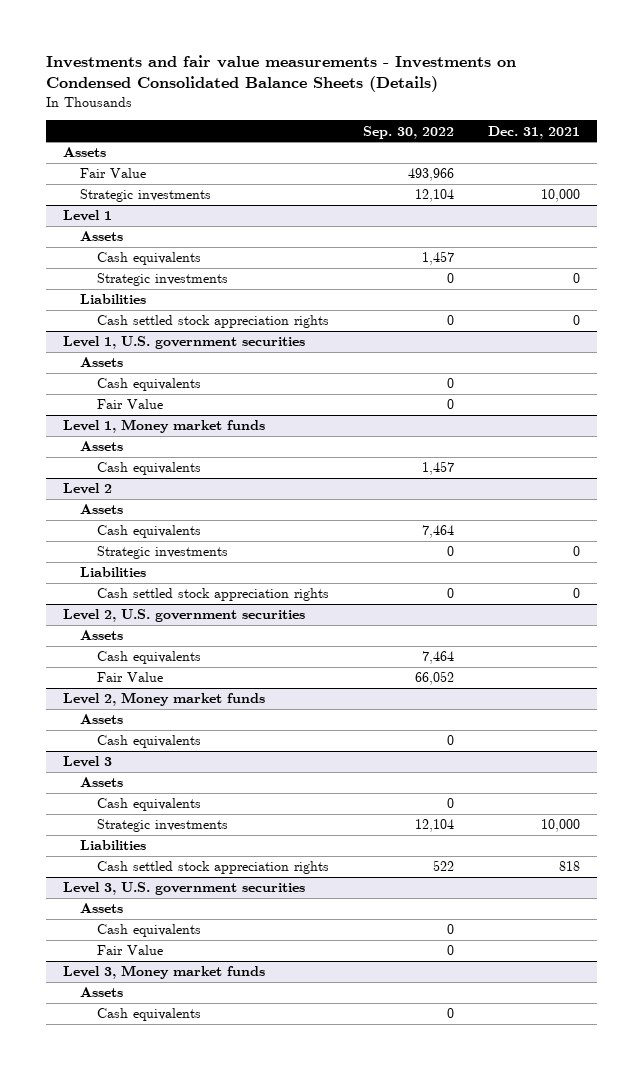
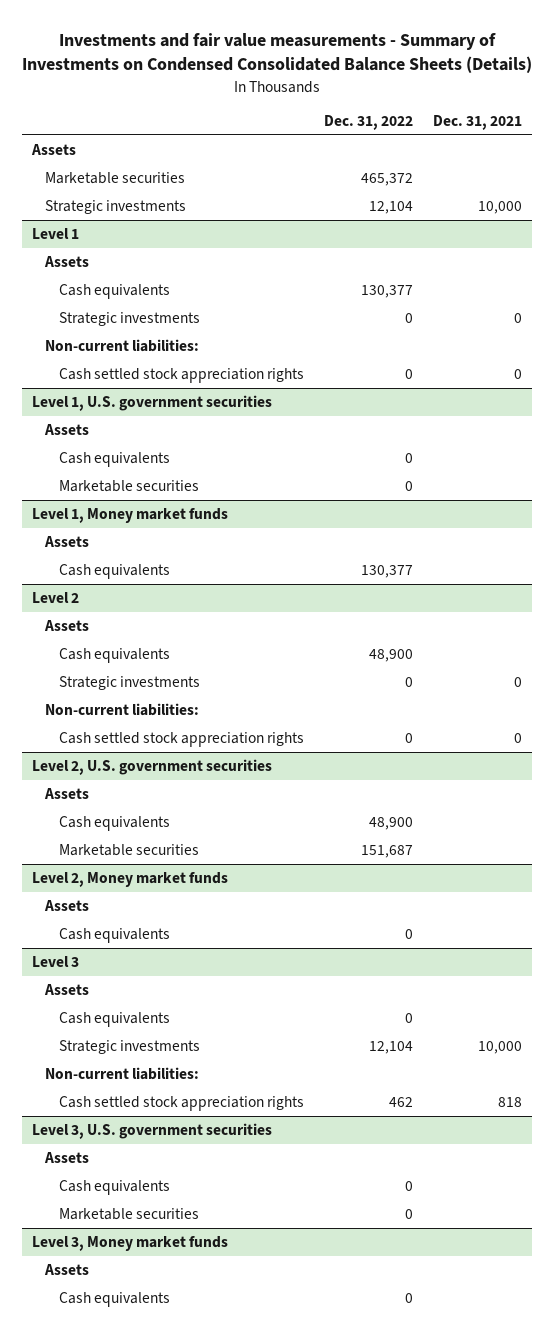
[45,54,516,93] Investments and fair value measurements - Investments on Condensed Consolidated Balance Sheets (Details) -> [21,32,532,74] Investments and fair value measurements - Summary of Investments on Condensed Consolidated Balance Sheets (Details)
[363,125,455,139] Sep. 30, 2022 -> none
none -> [324,115,414,131] Dec. 31, 2022
[79,168,146,179] Fair Value -> [45,171,186,184] Marketable securities
[79,294,146,305] Liabilities -> [45,338,200,352] Non-current liabilities:
[97,399,164,410] Fair Value -> [59,479,200,492] Marketable securities
[79,567,146,578] Liabilities -> [45,702,200,716] Non-current liabilities:
[97,672,164,683] Fair Value -> [59,843,200,856] Marketable securities
[79,840,146,851] Liabilities -> [45,1066,200,1080] Non-current liabilities:
[97,945,164,956] Fair Value -> [59,1207,200,1220] Marketable securities

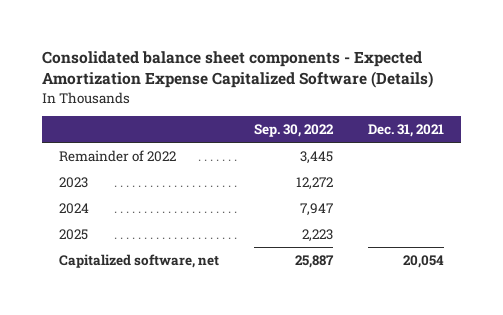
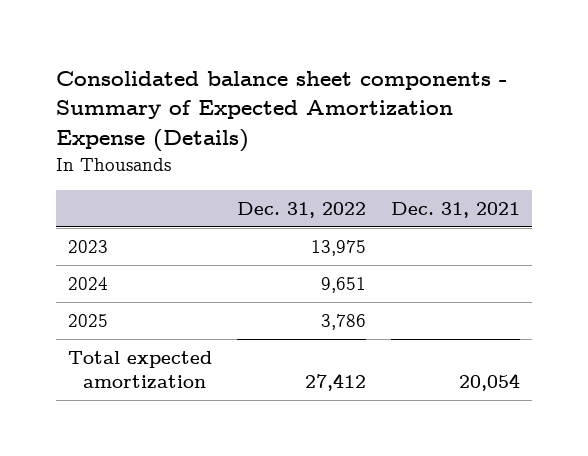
[41,51,433,89] Consolidated balance sheet components - Expected Amortization Expense Capitalized Software (Details) -> [55,70,507,152] Consolidated balance sheet components - Summary of Expected Amortization Expense (Details)
[254,124,335,138] Sep. 30, 2022 -> none
none -> [237,201,367,218] Dec. 31, 2022
[59,149,177,162] Remainder of 2022 -> none
[59,253,220,268] Capitalized software, net -> [68,351,213,390] Total expected amortization

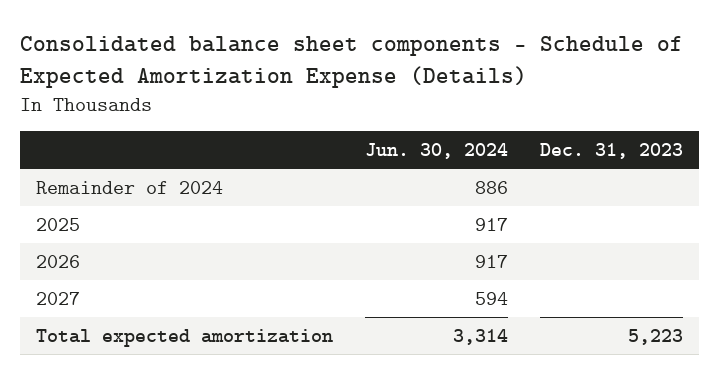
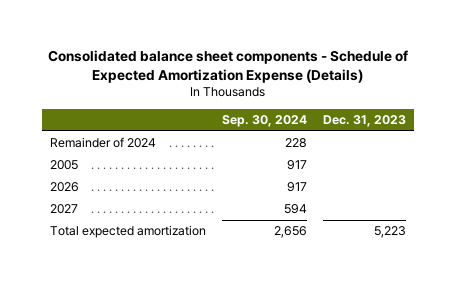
[364,142,508,159] Jun. 30, 2024 -> none
none -> [222,115,308,128] Sep. 30, 2024
[35,217,80,231] 2025 -> [49,160,78,171] 2005

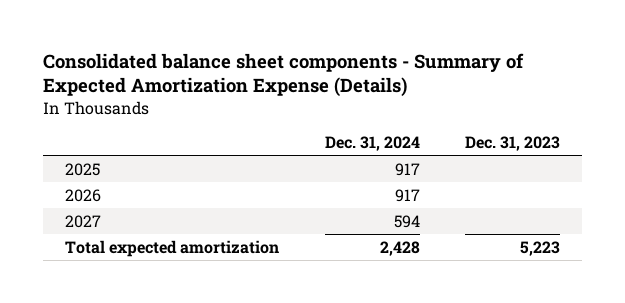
[48,49,409,83] Consolidated balance sheet components - Schedule of Expected Amortization Expense (Details) -> [42,52,524,98] Consolidated balance sheet components - Summary of Expected Amortization Expense (Details)
[222,115,308,128] Sep. 30, 2024 -> none
none -> [324,136,420,152] Dec. 31, 2024
[49,137,156,149] Remainder of 2024 -> none
[49,160,78,171] 2005 -> [65,162,101,176] 2025

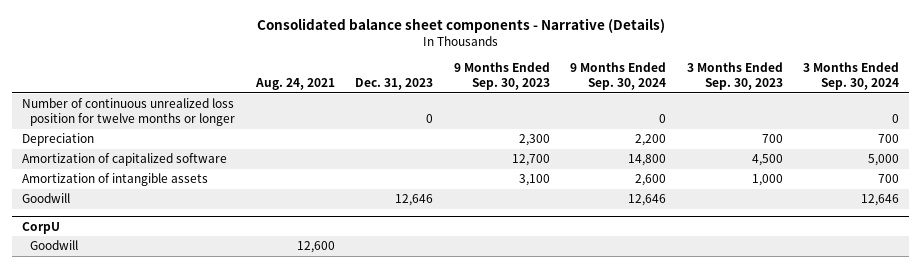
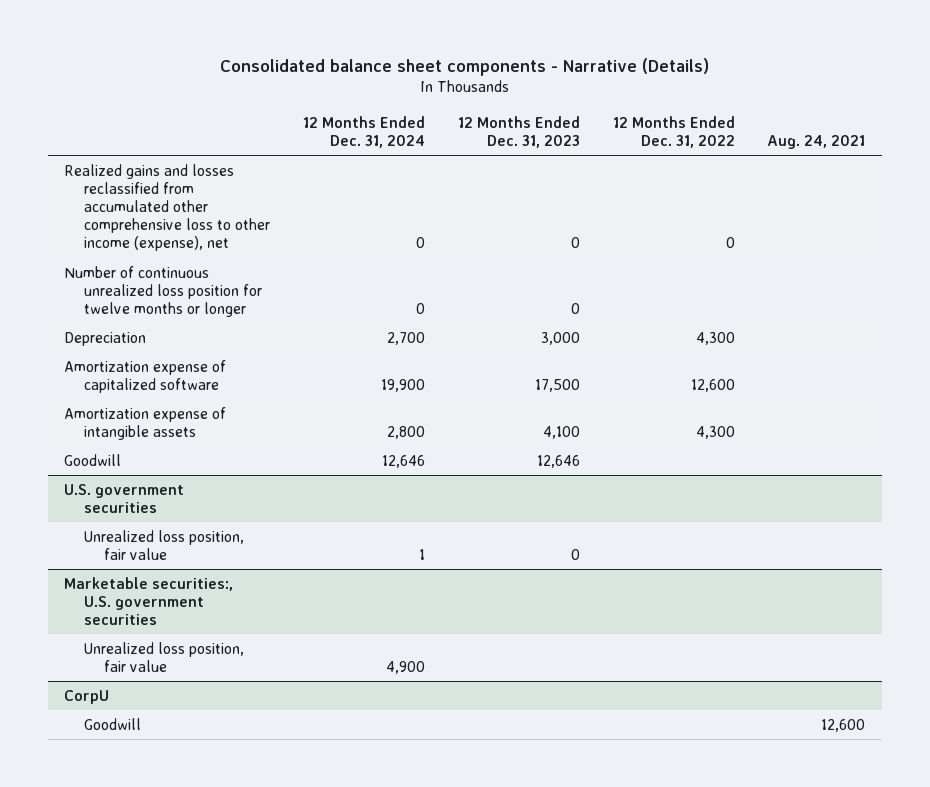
[355,78,434,91] Dec. 31, 2023 -> none
[453,62,550,91] 9 Months Ended Sep. 30, 2023 -> none
[570,62,667,91] 9 Months Ended Sep. 30, 2024 -> none
[686,62,783,91] 3 Months Ended Sep. 30, 2023 -> none
[803,62,900,91] 3 Months Ended Sep. 30, 2024 -> none
none -> [303,115,426,148] 12 Months Ended Dec. 31, 2024
none -> [457,115,580,148] 12 Months Ended Dec. 31, 2023
none -> [612,115,735,148] 12 Months Ended Dec. 31, 2022
none -> [64,163,271,252] Realized gains and losses reclassified from accumulated other comprehensive loss to other income (expense), net
[21,153,227,167] Amortization of capitalized software -> [64,359,227,393] Amortization expense of capitalized software
[21,173,208,187] Amortization of intangible assets -> [64,406,227,440] Amortization expense of intangible assets
none -> [64,483,185,513] U.S. government securities
none -> [84,529,245,560] Unrealized loss position, fair value
none -> [64,576,234,626] Marketable securities:, U.S. government securities
none -> [84,641,245,672] Unrealized loss position, fair value

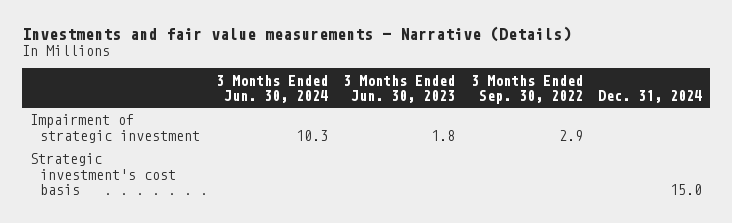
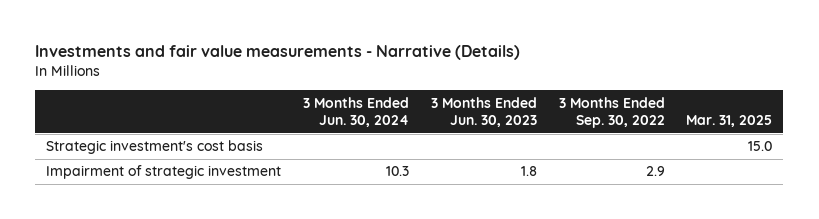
[598,89,703,103] Dec. 31, 2024 -> none
none -> [686,115,773,128] Mar. 31, 2025
[29,114,200,143] Impairment of strategic investment -> [46,165,282,180] Impairment of strategic investment

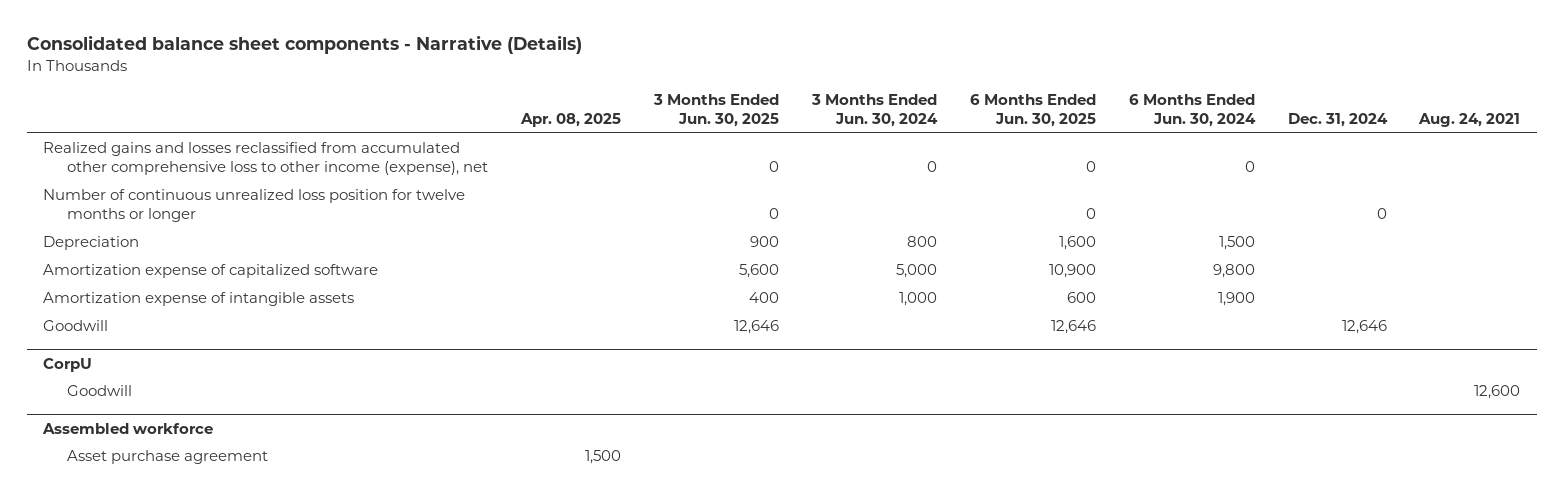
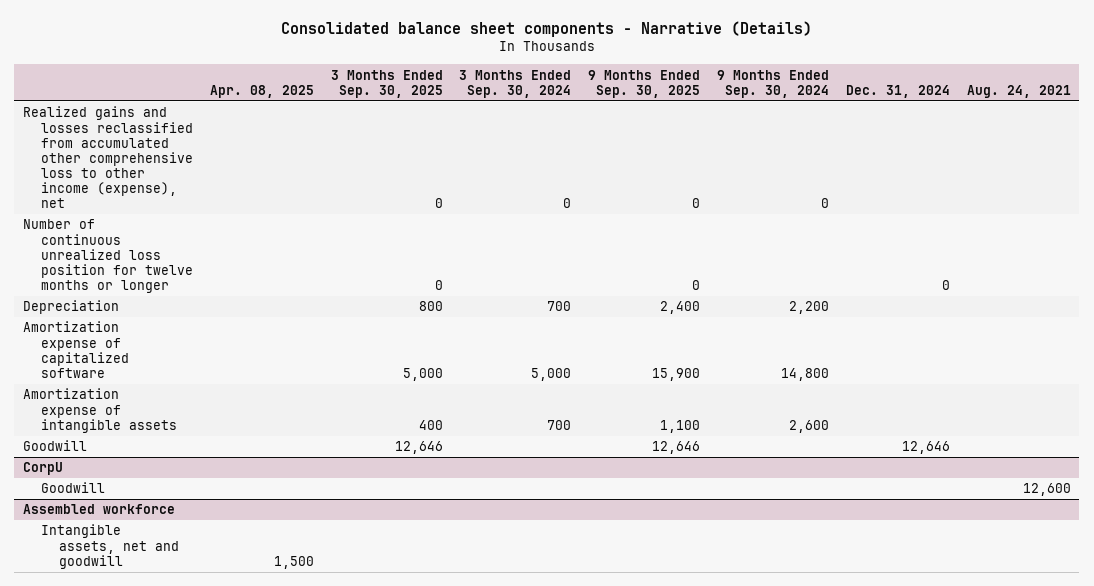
[652,94,779,127] 3 Months Ended Jun. 30, 2025 -> none
[810,94,938,127] 3 Months Ended Jun. 30, 2024 -> none
[969,94,1096,127] 6 Months Ended Jun. 30, 2025 -> none
[1128,94,1256,127] 6 Months Ended Jun. 30, 2024 -> none
none -> [330,69,443,98] 3 Months Ended Sep. 30, 2025
none -> [459,69,572,98] 3 Months Ended Sep. 30, 2024
none -> [588,69,701,98] 9 Months Ended Sep. 30, 2025
none -> [717,69,830,98] 9 Months Ended Sep. 30, 2024
[67,450,269,465] Asset purchase agreement -> [40,524,180,569] Intangible assets, net and goodwill

